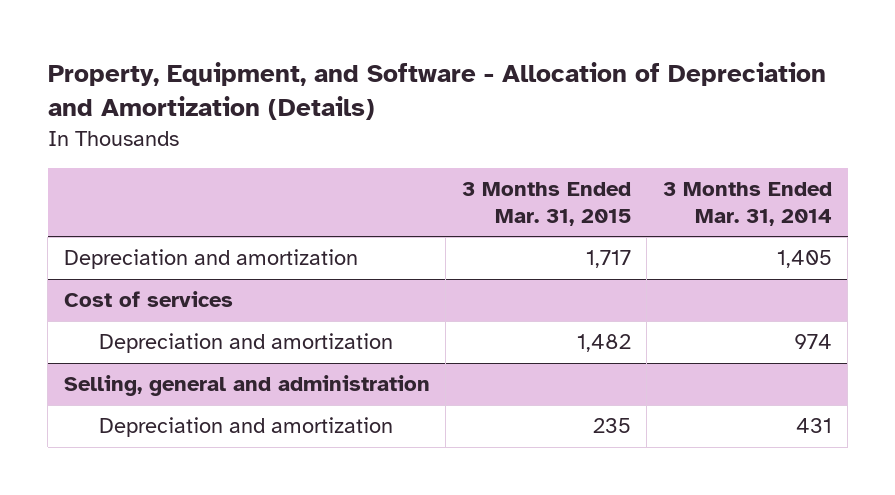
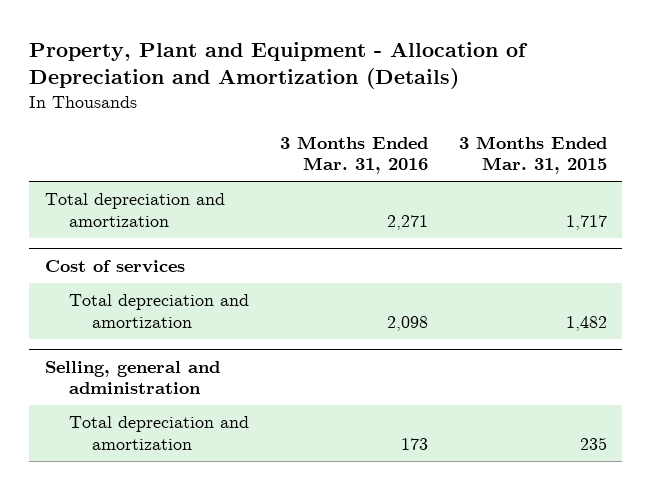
[47,62,826,121] Property, Equipment, and Software - Allocation of Depreciation and Amortization (Details) -> [28,41,528,90] Property, Plant and Equipment - Allocation of Depreciation and Amortization (Details)
[662,182,832,227] 3 Months Ended Mar. 31, 2014 -> none
none -> [279,136,428,175] 3 Months Ended Mar. 31, 2016
[63,249,358,270] Depreciation and amortization -> [44,193,225,227] Total depreciation and amortization
[98,333,393,354] Depreciation and amortization -> [68,294,249,328] Total depreciation and amortization
[98,417,393,438] Depreciation and amortization -> [68,416,249,450] Total depreciation and amortization

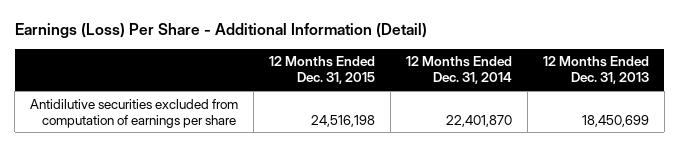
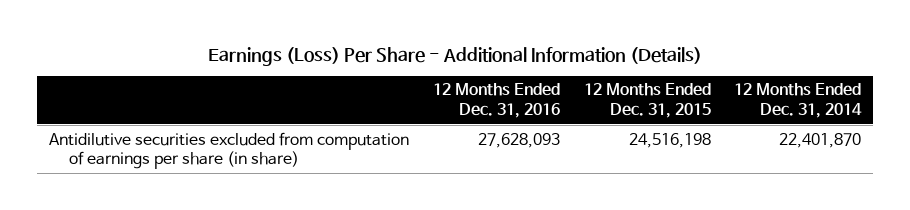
[14,23,427,39] Earnings (Loss) Per Share - Additional Information (Detail) -> [208,46,703,66] Earnings (Loss) Per Share - Additional Information (Details)
[542,56,649,85] 12 Months Ended Dec. 31, 2013 -> none
none -> [432,83,560,119] 12 Months Ended Dec. 31, 2016
[30,98,239,128] Antidilutive securities excluded from computation of earnings per share -> [48,131,409,170] Antidilutive securities excluded from computation of earnings per share (in share)

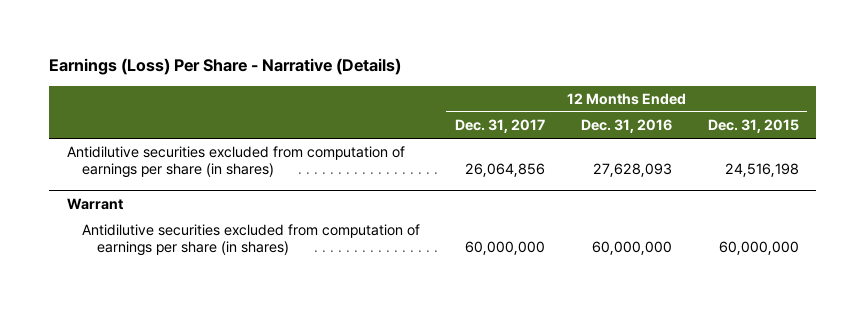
[208,46,703,66] Earnings (Loss) Per Share - Additional Information (Details) -> [48,58,401,76] Earnings (Loss) Per Share - Narrative (Details)
[734,83,863,119] 12 Months Ended Dec. 31, 2014 -> none
none -> [455,119,546,134] Dec. 31, 2017
[48,131,409,170] Antidilutive securities excluded from computation of earnings per share (in share) -> [66,146,405,179] Antidilutive securities excluded from computation of earnings per share (in shares)
none -> [66,197,123,210] Warrant
none -> [81,224,420,257] Antidilutive securities excluded from computation of earnings per share (in shares)

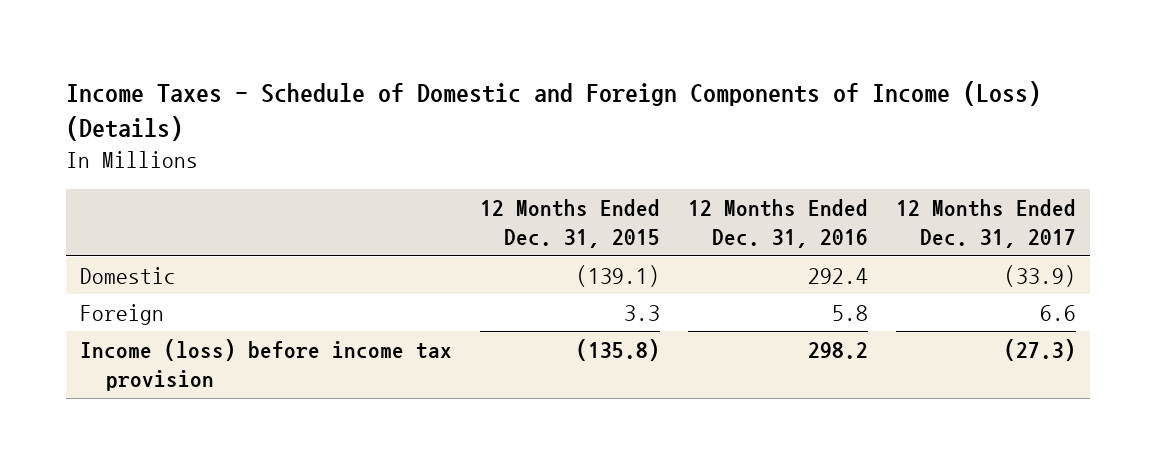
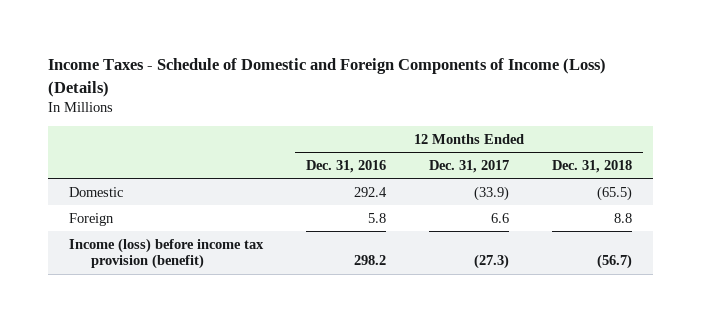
[479,199,660,249] 12 Months Ended Dec. 31, 2015 -> none
none -> [551,159,632,173] Dec. 31, 2018
[79,338,452,392] Income (loss) before income tax provision -> [69,237,265,270] Income (loss) before income tax provision (benefit)

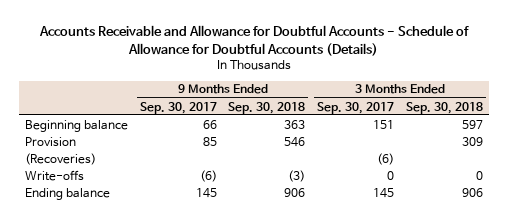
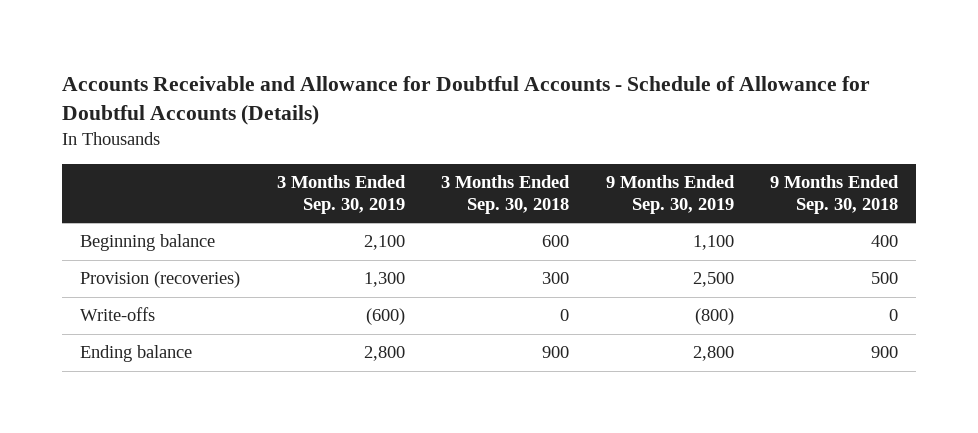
[139,101,217,114] Sep. 30, 2017 -> none
[317,101,395,114] Sep. 30, 2017 -> none
none -> [276,175,406,215] 3 Months Ended Sep. 30, 2019
none -> [605,175,735,215] 9 Months Ended Sep. 30, 2019
[24,152,96,165] (Recoveries) -> none
[284,119,306,129] 363 -> [871,235,899,248] 400
[462,119,484,129] 597 -> [542,235,570,248] 600
[24,136,76,147] Provision -> [80,271,241,289] Provision (recoveries)
[284,136,306,147] 546 -> [871,272,899,285] 500
[462,136,484,146] 309 -> [542,272,570,285] 300
[288,169,306,182] (3) -> [889,309,899,322] 0
[284,187,306,197] 906 -> [871,346,899,359] 900
[462,187,484,197] 906 -> [542,346,570,359] 900

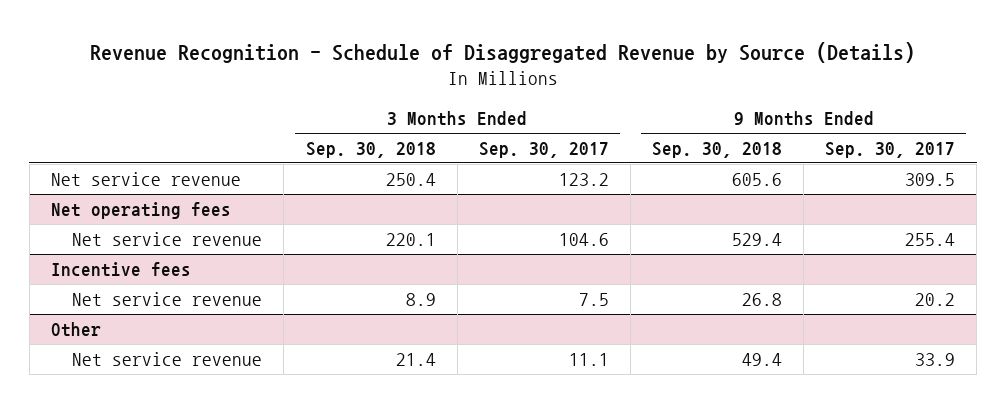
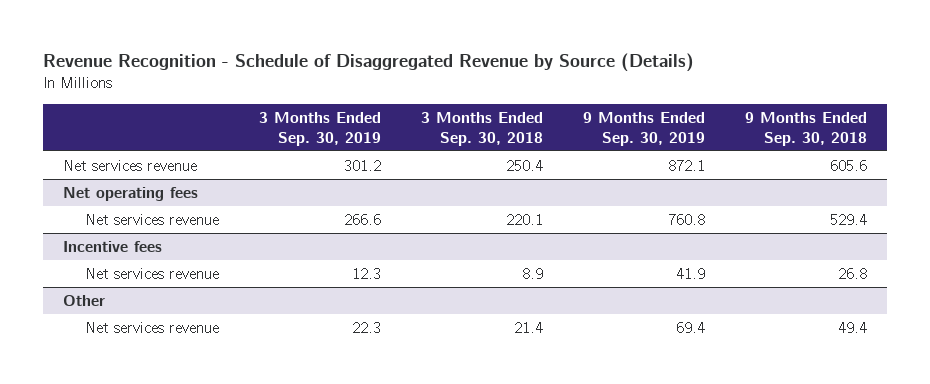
[478,141,609,158] Sep. 30, 2017 -> none
[825,141,956,158] Sep. 30, 2017 -> none
none -> [258,111,381,147] 3 Months Ended Sep. 30, 2019
none -> [582,111,705,147] 9 Months Ended Sep. 30, 2019
[51,171,242,186] Net service revenue -> [63,159,198,171] Net services revenue
[72,231,263,246] Net service revenue -> [84,213,219,225] Net services revenue
[72,291,263,306] Net service revenue -> [84,267,219,279] Net services revenue
[72,351,263,366] Net service revenue -> [84,321,219,333] Net services revenue

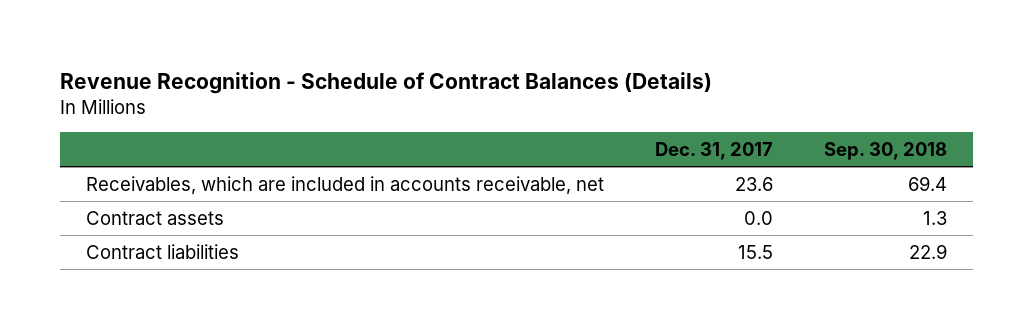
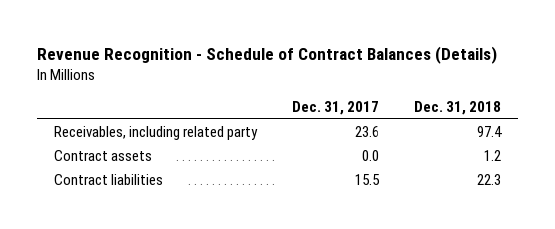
[823,142,947,161] Sep. 30, 2018 -> none
none -> [413,100,501,115] Dec. 31, 2018
[85,175,604,195] Receivables, which are included in accounts receivable, net -> [54,126,259,141] Receivables, including related party

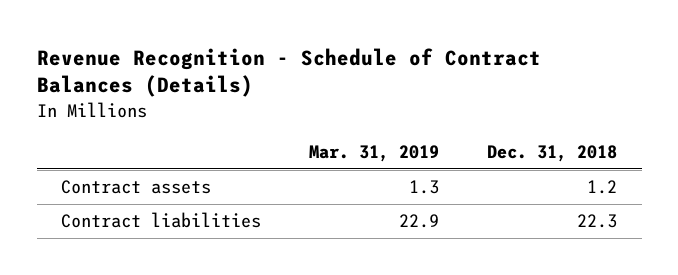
[291,100,379,115] Dec. 31, 2017 -> none
none -> [309,144,440,162] Mar. 31, 2019
[54,126,259,141] Receivables, including related party -> none

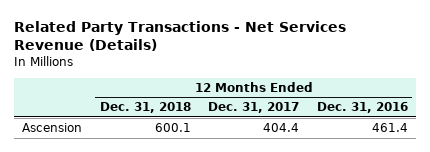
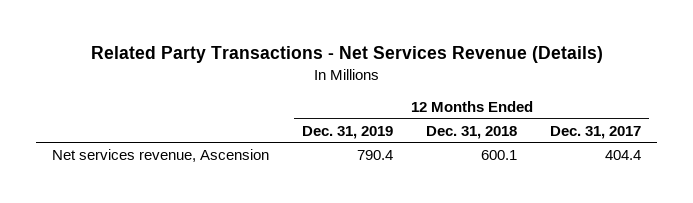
[316,102,408,114] Dec. 31, 2016 -> none
none -> [302,125,394,139] Dec. 31, 2019
[22,123,83,133] Ascension -> [52,149,270,163] Net services revenue, Ascension

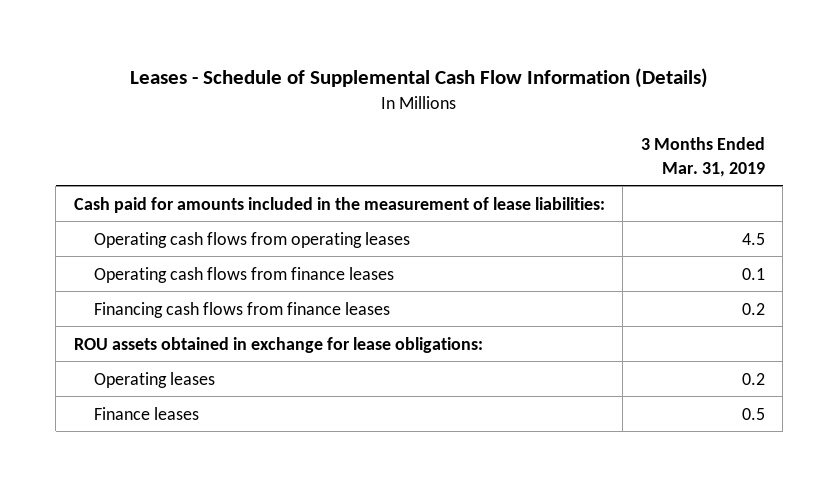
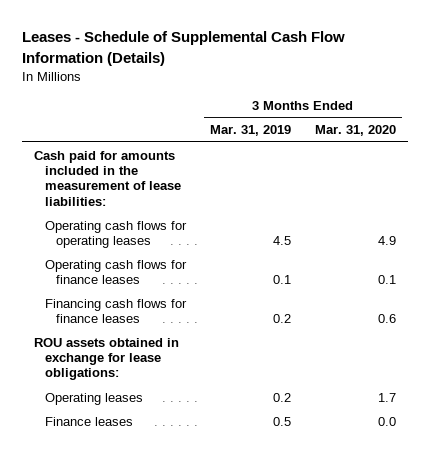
none -> [314,125,396,137] Mar. 31, 2020
[94,231,411,248] Operating cash flows from operating leases -> [44,220,187,248] Operating cash flows for operating leases
[94,266,395,283] Operating cash flows from finance leases -> [44,259,187,284] Operating cash flows for finance leases
[94,301,391,318] Financing cash flows from finance leases -> [44,298,187,323] Financing cash flows for finance leases

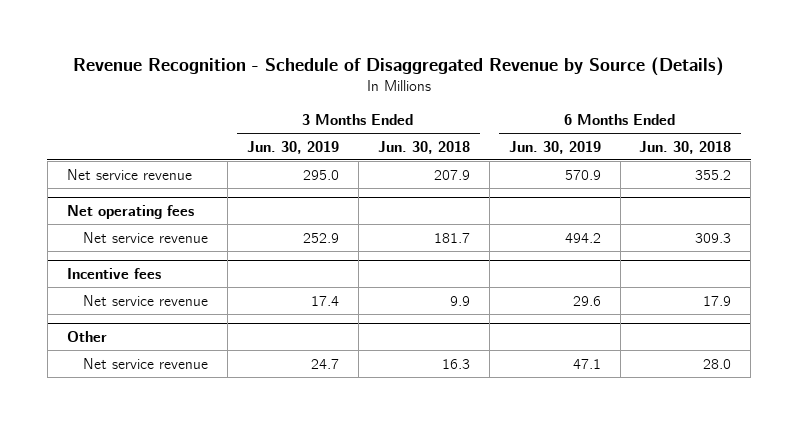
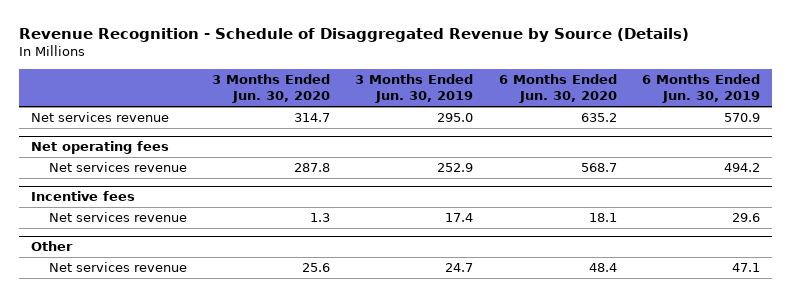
[377,140,470,154] Jun. 30, 2018 -> none
[639,140,732,154] Jun. 30, 2018 -> none
none -> [211,74,330,104] 3 Months Ended Jun. 30, 2020
none -> [498,74,617,104] 6 Months Ended Jun. 30, 2020
[66,168,192,180] Net service revenue -> [31,112,170,123] Net services revenue
[83,231,209,243] Net service revenue -> [48,162,187,173] Net services revenue
[83,294,209,306] Net service revenue -> [48,212,187,223] Net services revenue
[83,357,209,369] Net service revenue -> [48,262,187,273] Net services revenue

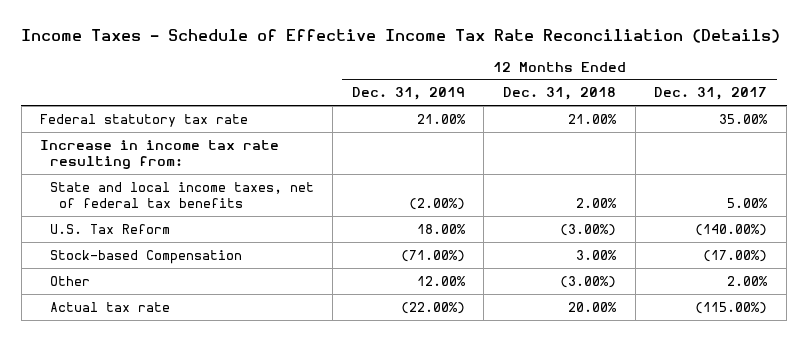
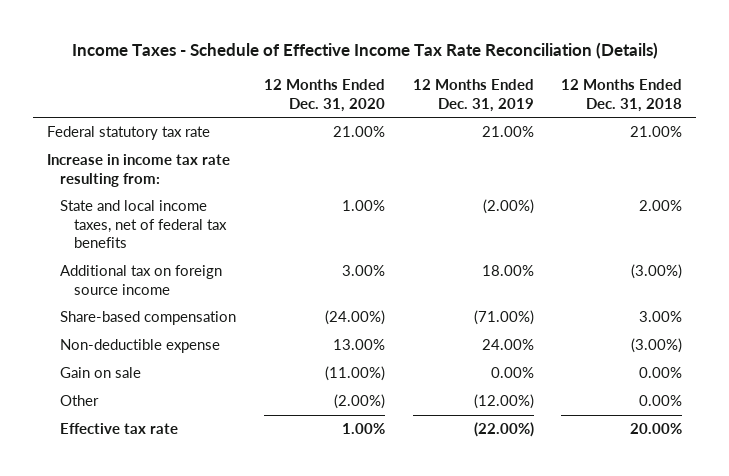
[654,87,768,101] Dec. 31, 2017 -> none
none -> [264,79,386,112] 12 Months Ended Dec. 31, 2020
[49,223,170,234] U.S. Tax Reform -> [60,265,223,295] Additional tax on foreign source income
[49,249,242,264] Stock-based Compensation -> [60,311,237,326] Share-based compensation
none -> [60,339,221,354] Non-deductible expense
none -> [60,367,142,379] Gain on sale
[416,275,466,286] 12.00% -> [473,394,534,410] (12.00%)
[560,275,617,288] (3.00%) -> [639,395,683,407] 0.00%
[49,301,170,312] Actual tax rate -> [60,423,179,435] Effective tax rate

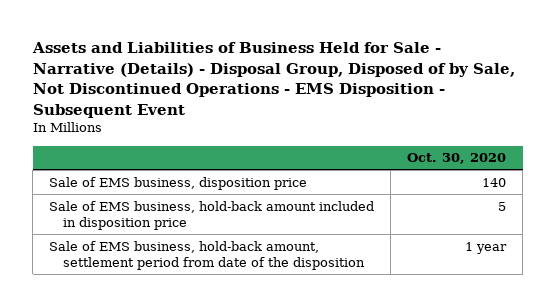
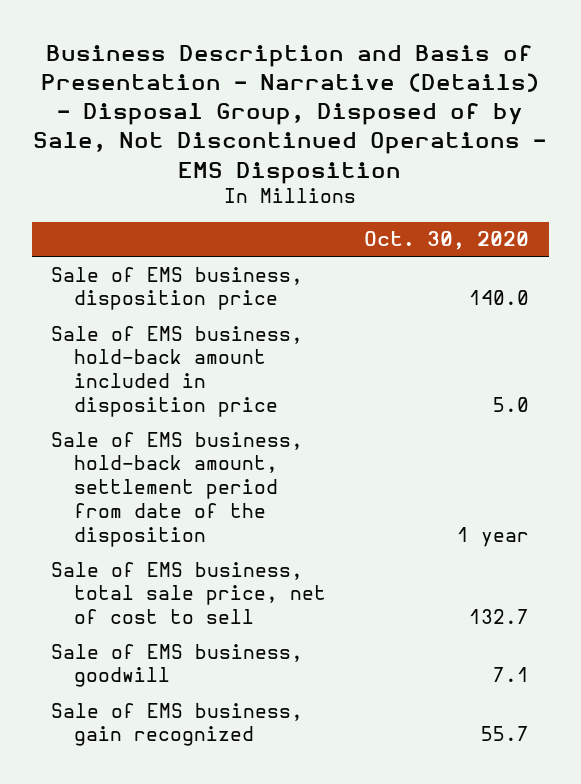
[31,42,515,118] Assets and Liabilities of Business Held for Sale - Narrative (Details) - Disposal Group, Disposed of by Sale, Not Discontinued Operations - EMS Disposition - Subsequent Event -> [33,45,547,184] Business Description and Basis of Presentation - Narrative (Details) - Disposal Group, Disposed of by Sale, Not Discontinued Operations - EMS Disposition
[482,177,507,187] 140 -> [469,290,530,306] 140.0
[498,201,507,211] 5 -> [493,396,530,412] 5.0
none -> [51,561,326,625] Sale of EMS business, total sale price, net of cost to sell
none -> [51,643,304,688] Sale of EMS business, goodwill
none -> [51,702,304,747] Sale of EMS business, gain recognized

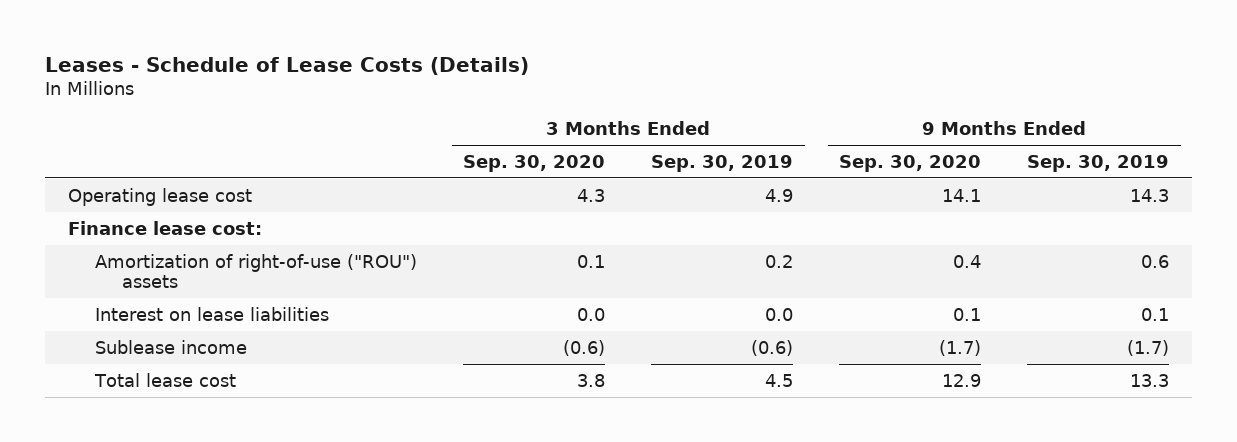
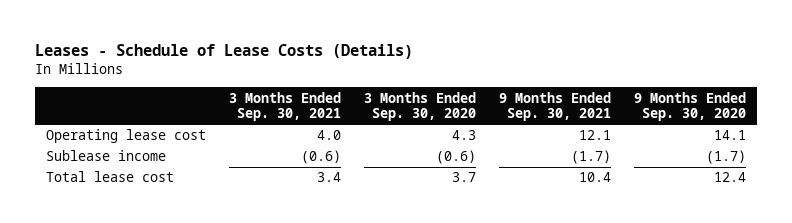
[651,154,794,172] Sep. 30, 2019 -> none
[1027,154,1170,172] Sep. 30, 2019 -> none
none -> [229,91,342,122] 3 Months Ended Sep. 30, 2021
none -> [499,91,612,122] 9 Months Ended Sep. 30, 2021
[67,220,262,235] Finance lease cost: -> none
[95,253,418,289] Amortization of right-of-use ("ROU") assets -> none
[95,306,330,321] Interest on lease liabilities -> none
[577,373,606,387] 3.8 -> [452,172,477,183] 3.7
[942,373,982,387] 12.9 -> [713,172,746,183] 12.4

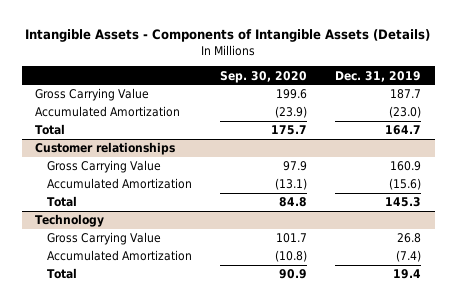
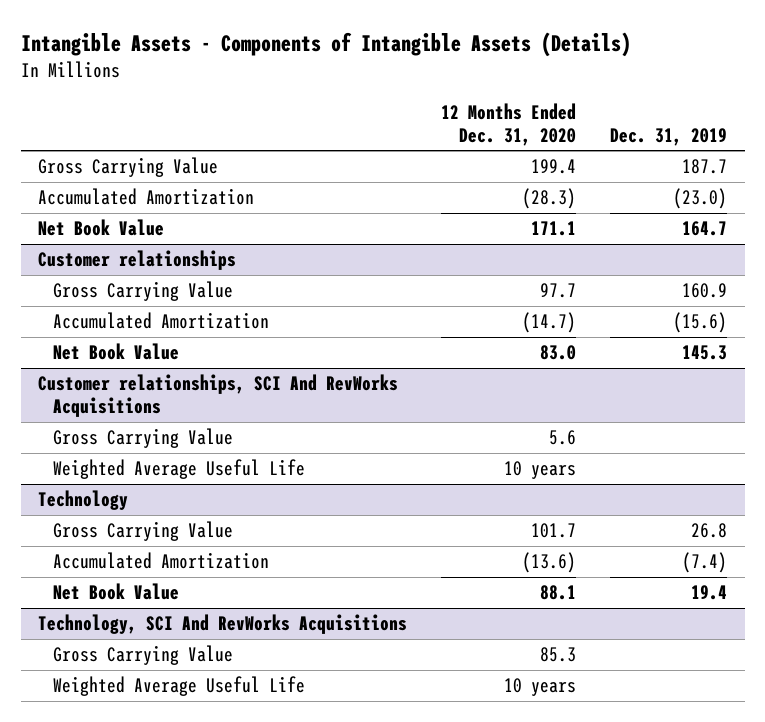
[220,70,308,83] Sep. 30, 2020 -> none
none -> [441,103,577,146] 12 Months Ended Dec. 31, 2020
[35,124,66,136] Total -> [37,219,164,237] Net Book Value
[47,196,78,208] Total -> [52,343,179,361] Net Book Value
none -> [37,374,398,417] Customer relationships, SCI And RevWorks Acquisitions
none -> [52,428,233,449] Gross Carrying Value
none -> [52,459,305,480] Weighted Average Useful Life
[47,268,78,280] Total -> [52,583,179,601] Net Book Value
none -> [37,614,407,635] Technology, SCI And RevWorks Acquisitions
none -> [52,645,233,666] Gross Carrying Value
none -> [52,676,305,697] Weighted Average Useful Life

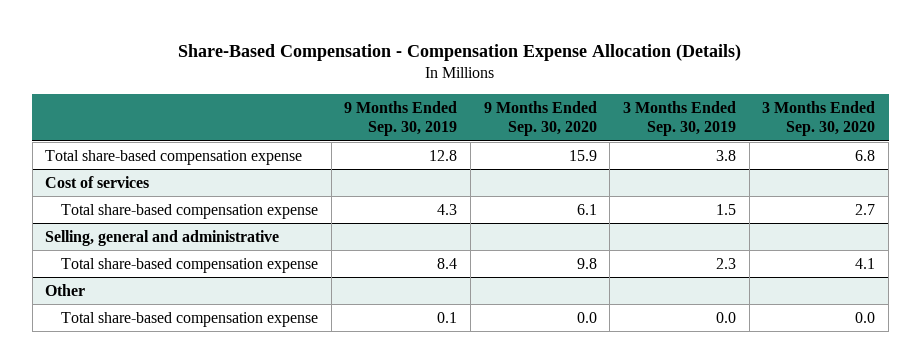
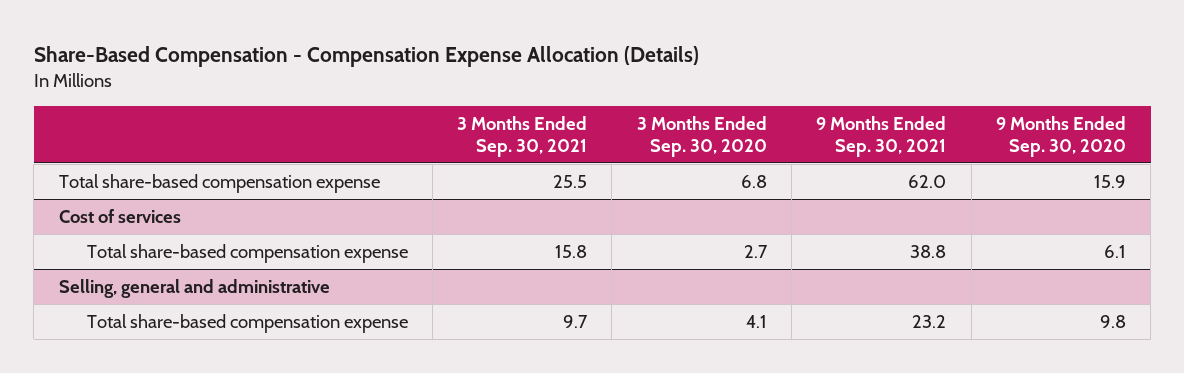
[344,100,458,137] 9 Months Ended Sep. 30, 2019 -> none
[623,100,737,137] 3 Months Ended Sep. 30, 2019 -> none
none -> [457,115,588,157] 3 Months Ended Sep. 30, 2021
none -> [816,115,947,157] 9 Months Ended Sep. 30, 2021
[45,283,86,296] Other -> none
[61,311,319,327] Total share-based compensation expense -> none

